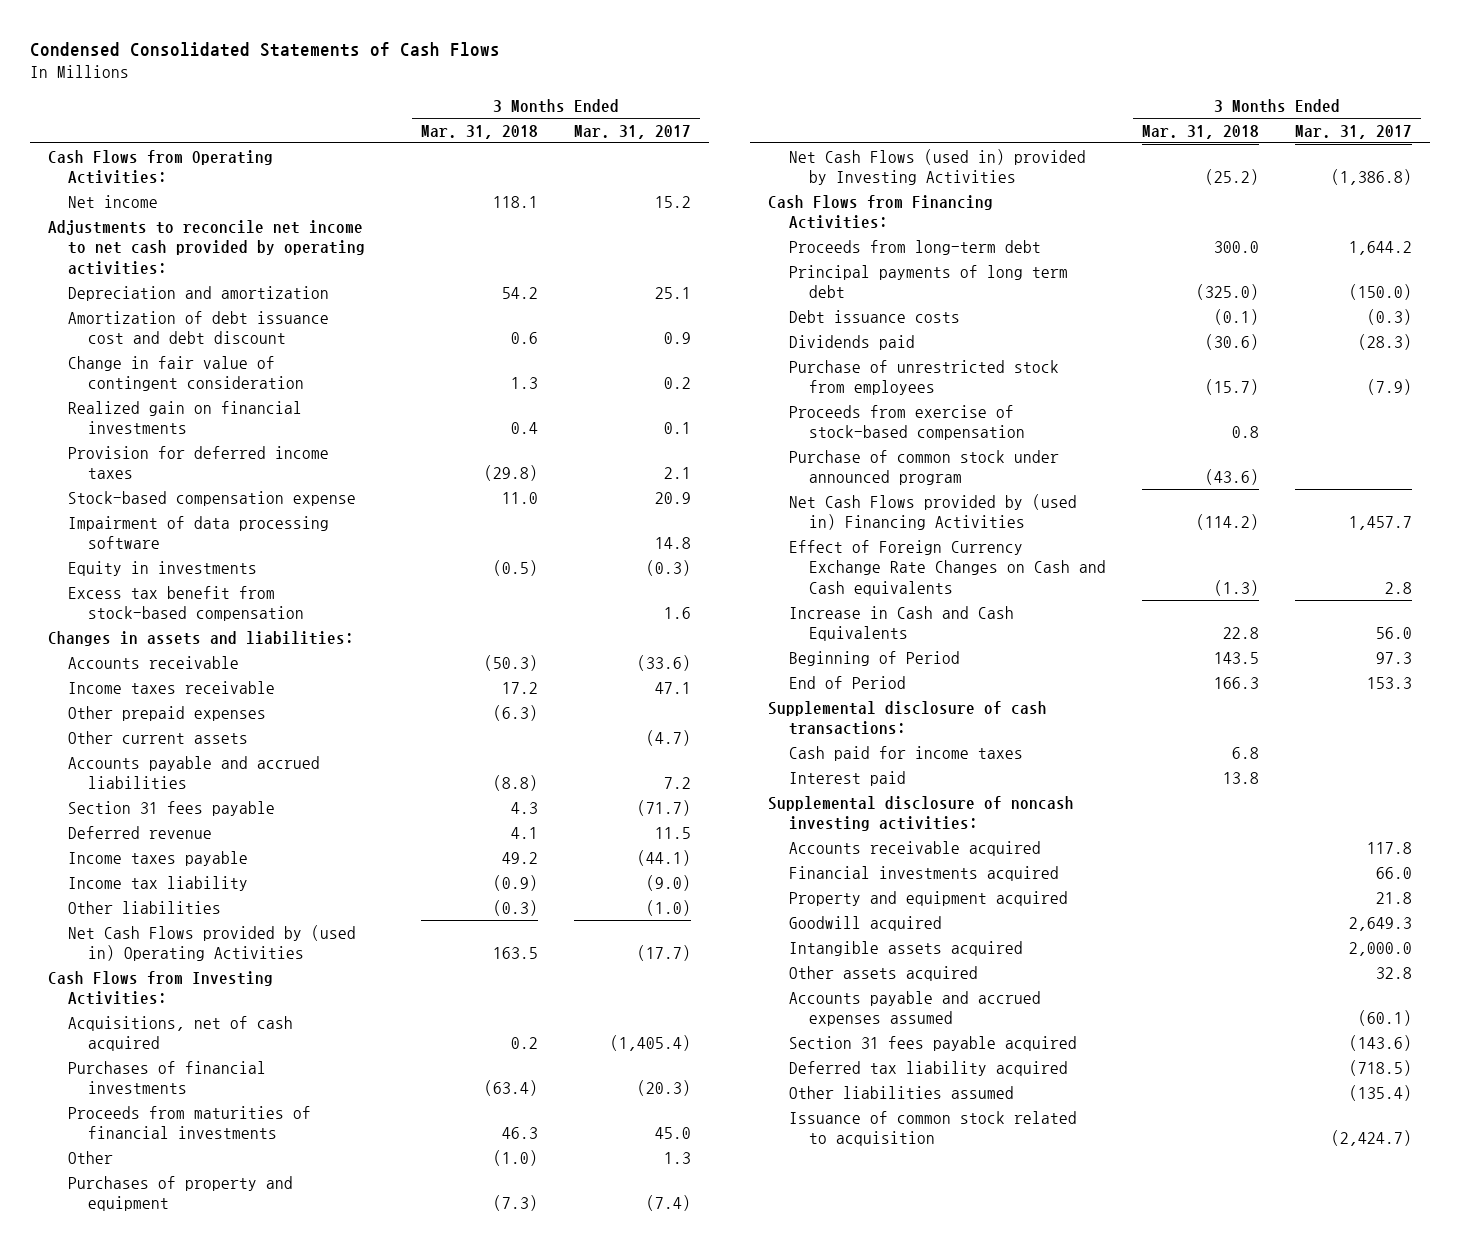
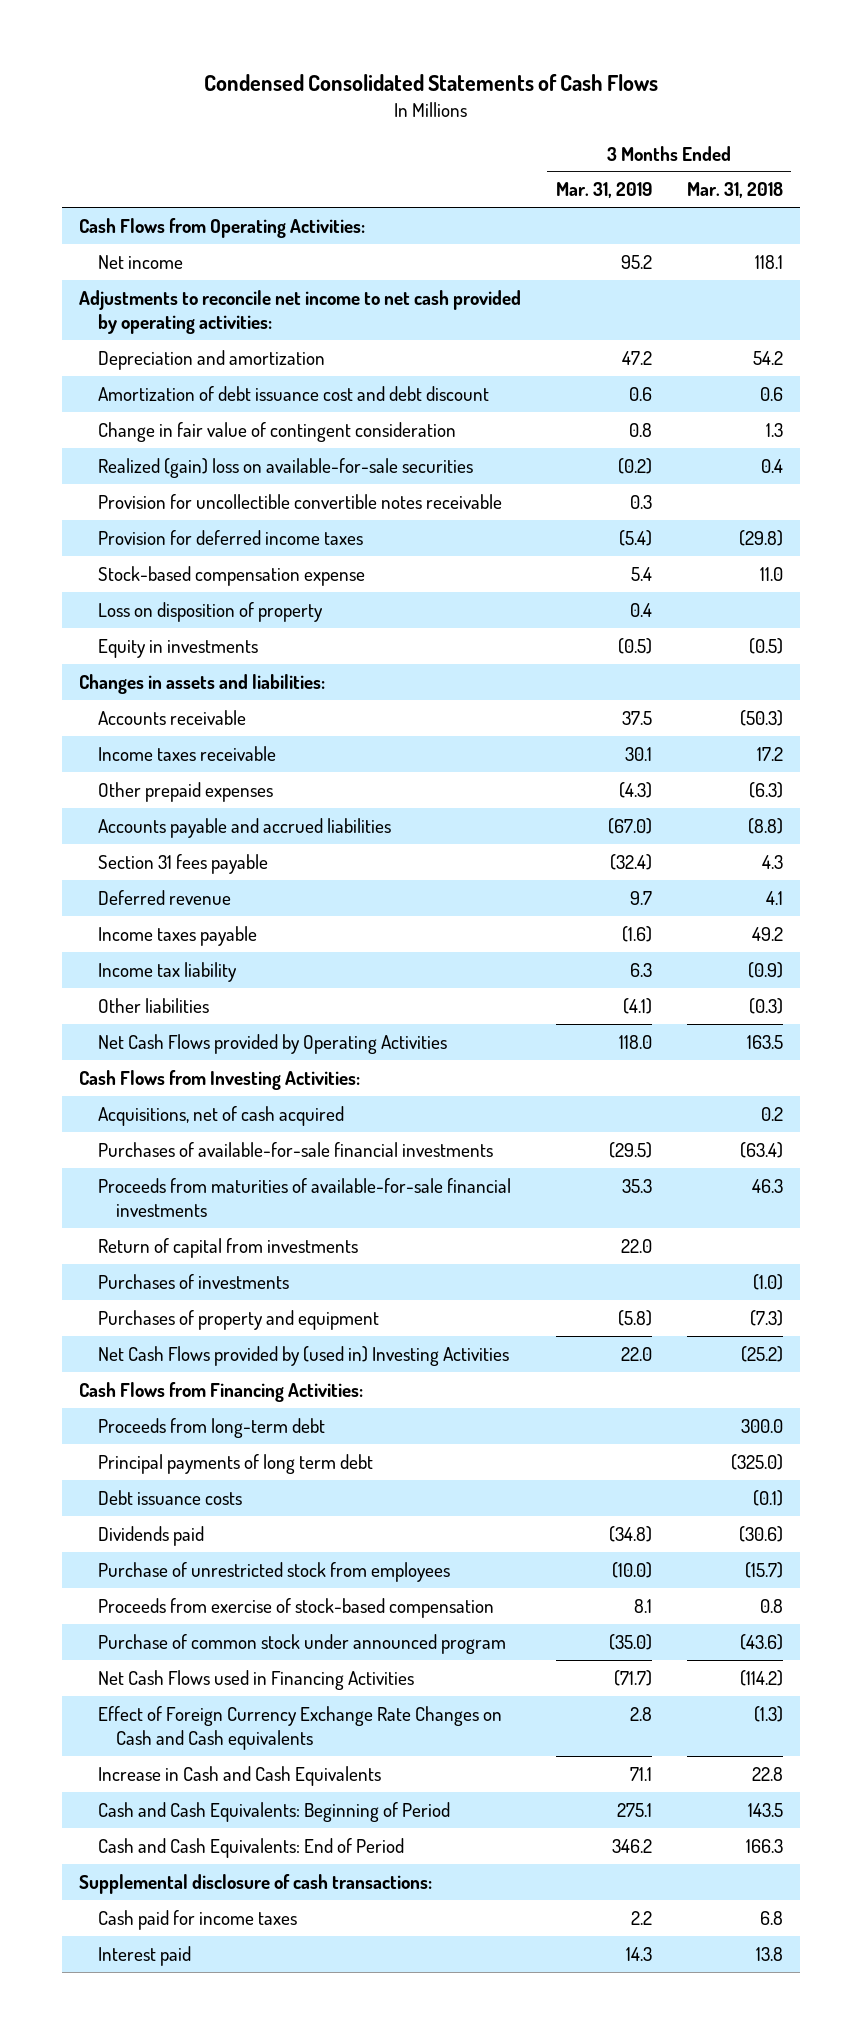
[574,124,692,139] Mar. 31, 2017 -> none
none -> [555,182,652,199] Mar. 31, 2019
[68,400,303,435] Realized gain on financial investments -> none
none -> [97,457,473,478] Realized (gain) loss on available-for-sale securities
none -> [97,493,502,509] Provision for uncollectible convertible notes receivable
[68,515,330,550] Impairment of data processing software -> none
none -> [97,601,323,622] Loss on disposition of property
[68,585,305,622] Excess tax benefit from stock-based compensation -> none
[68,730,249,744] Other current assets -> none
[68,924,357,962] Net Cash Flows provided by (used in) Operating Activities -> [97,1033,447,1054] Net Cash Flows provided by Operating Activities
[68,1150,114,1164] Other -> none
[68,1060,267,1095] Purchases of financial investments -> [97,1141,493,1157] Purchases of available-for-sale financial investments
[68,1105,312,1140] Proceeds from maturities of financial investments -> [97,1177,511,1218] Proceeds from maturities of available-for-sale financial investments
none -> [97,1237,358,1258] Return of capital from investments
none -> [97,1273,289,1289] Purchases of investments
[788,148,1086,186] Net Cash Flows (used in) provided by Investing Activities -> [97,1345,509,1366] Net Cash Flows provided by (used in) Investing Activities
[788,493,1077,531] Net Cash Flows provided by (used in) Financing Activities -> [97,1669,414,1690] Net Cash Flows used in Financing Activities
[788,650,960,666] Beginning of Period -> [97,1801,450,1822] Cash and Cash Equivalents: Beginning of Period
[788,675,906,689] End of Period -> [97,1837,404,1858] Cash and Cash Equivalents: End of Period
[768,795,1075,832] Supplemental disclosure of noncash investing activities: -> none
[788,840,1041,856] Accounts receivable acquired -> none
[788,865,1059,881] Financial investments acquired -> none
[788,890,1068,906] Property and equipment acquired -> none
[788,915,942,931] Goodwill acquired -> none
[788,940,1023,956] Intangible assets acquired -> none
[788,965,978,981] Other assets acquired -> none
[788,990,1041,1027] Accounts payable and accrued expenses assumed -> none
[788,1035,1077,1051] Section 31 fees payable acquired -> none
[788,1060,1068,1076] Deferred tax liability acquired -> none
[788,1085,1014,1099] Other liabilities assumed -> none
[788,1110,1077,1147] Issuance of common stock related to acquisition -> none

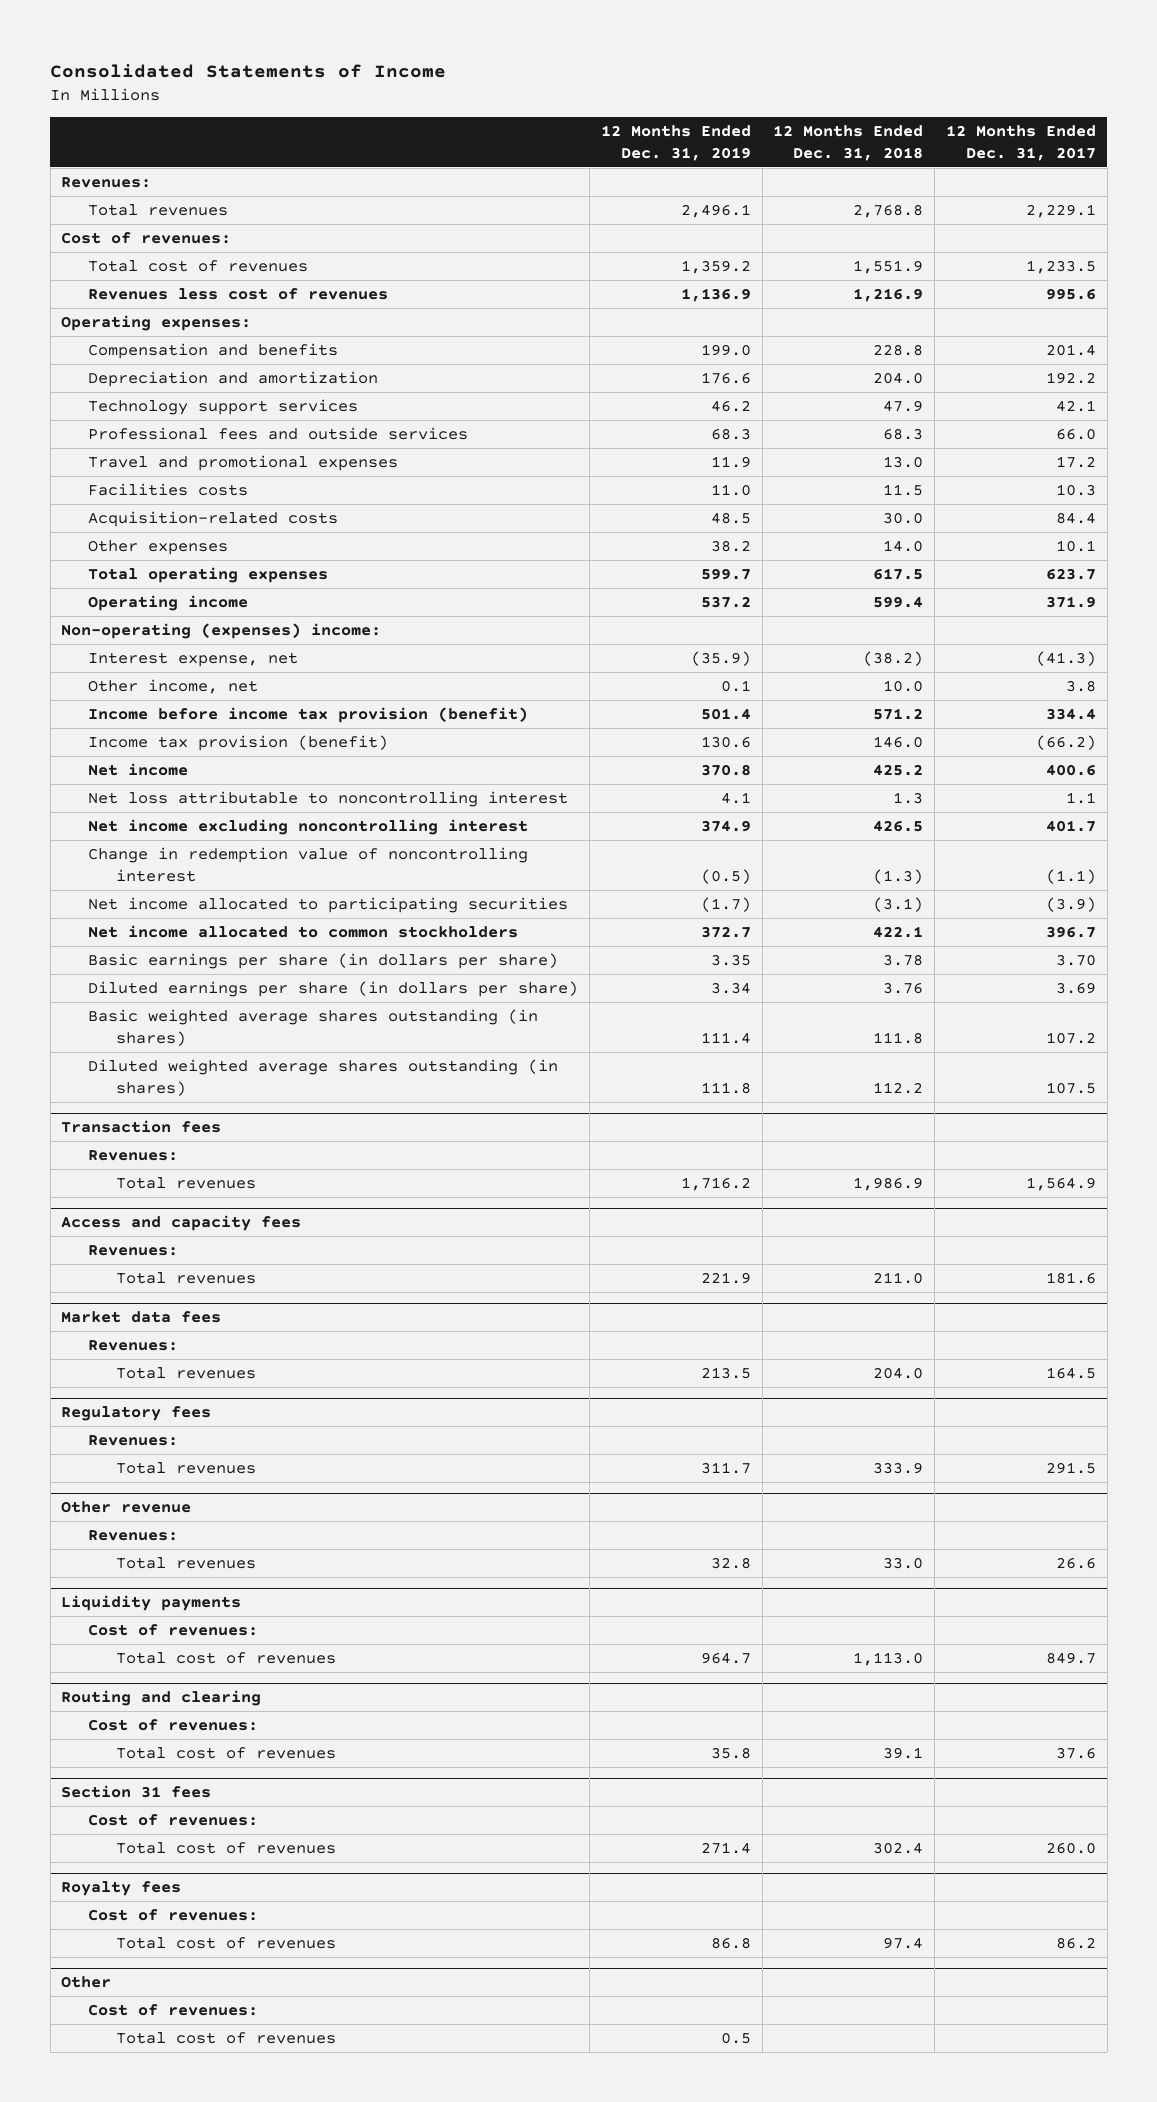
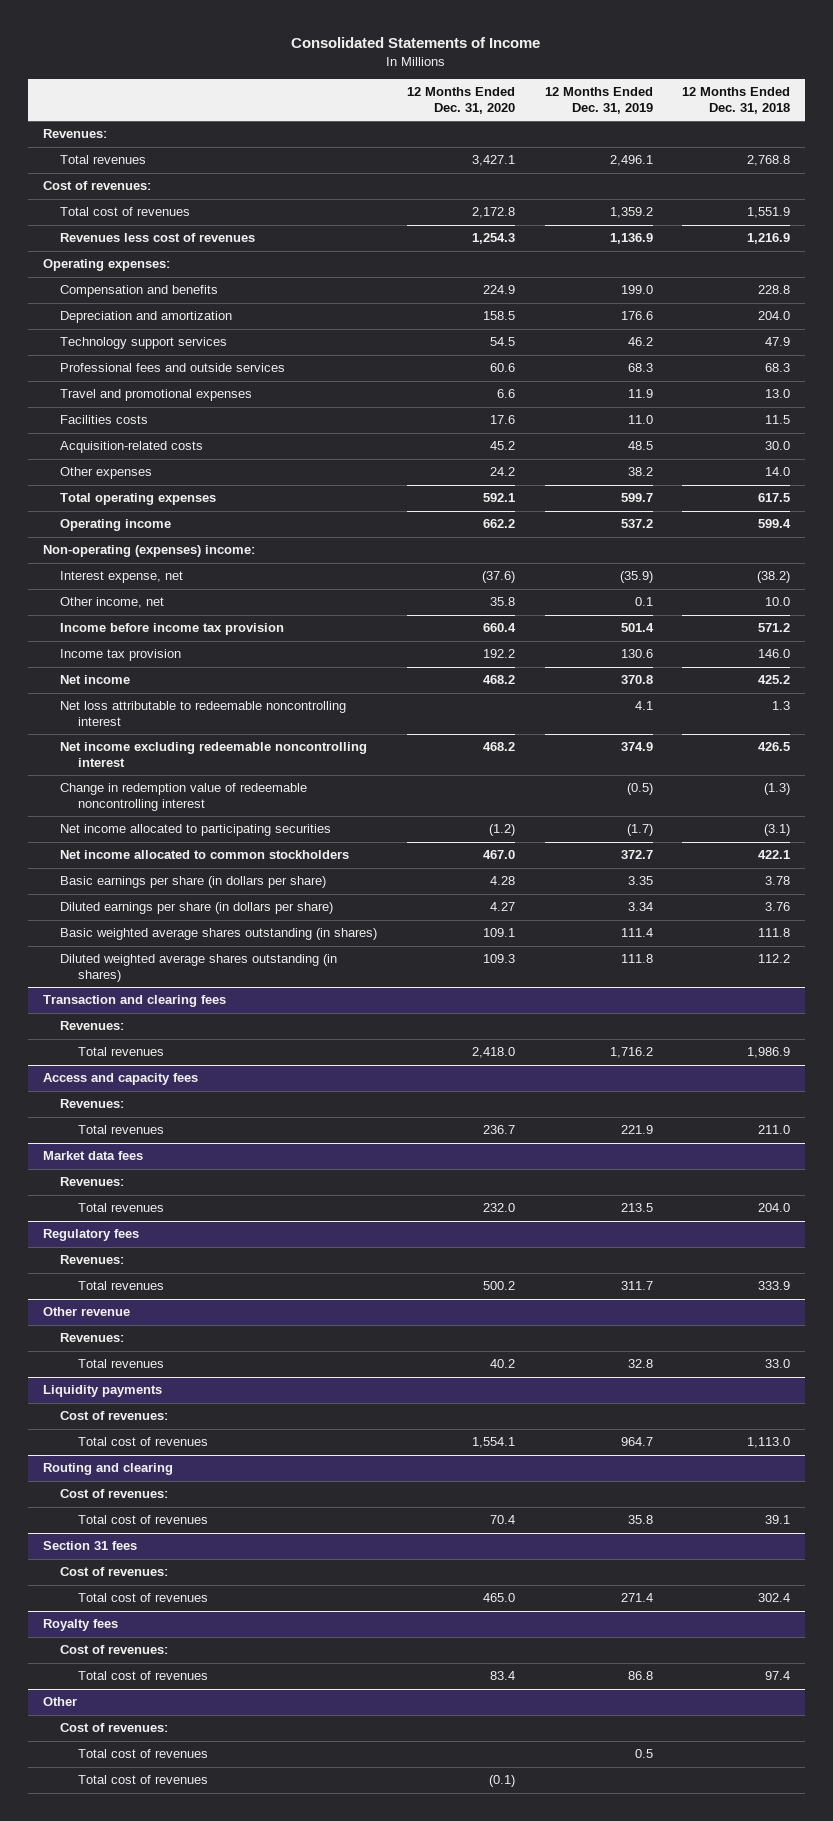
[945,124,1096,161] 12 Months Ended Dec. 31, 2017 -> none
none -> [406,87,515,114] 12 Months Ended Dec. 31, 2020
[88,707,529,724] Income before income tax provision (benefit) -> [60,623,285,636] Income before income tax provision
[88,735,389,752] Income tax provision (benefit) -> [60,649,182,662] Income tax provision
[88,791,569,808] Net loss attributable to noncontrolling interest -> [60,701,347,727] Net loss attributable to redeemable noncontrolling interest
[88,819,529,836] Net income excluding noncontrolling interest -> [60,742,368,768] Net income excluding redeemable noncontrolling interest
[88,847,529,883] Change in redemption value of noncontrolling interest -> [60,783,308,812] Change in redemption value of redeemable noncontrolling interest
[61,1120,222,1134] Transaction fees -> [42,995,226,1008] Transaction and clearing fees
none -> [77,1775,208,1785] Total cost of revenues

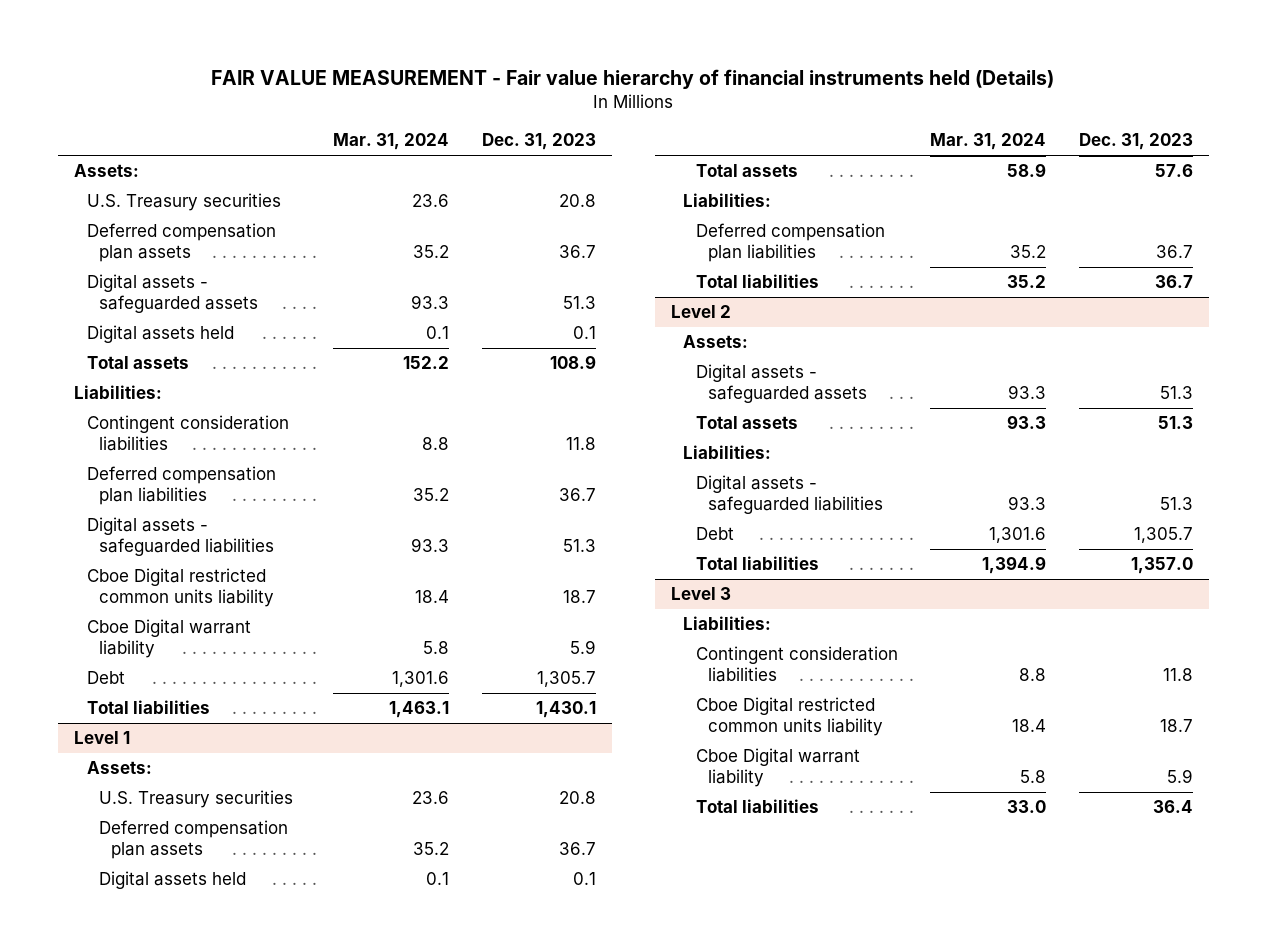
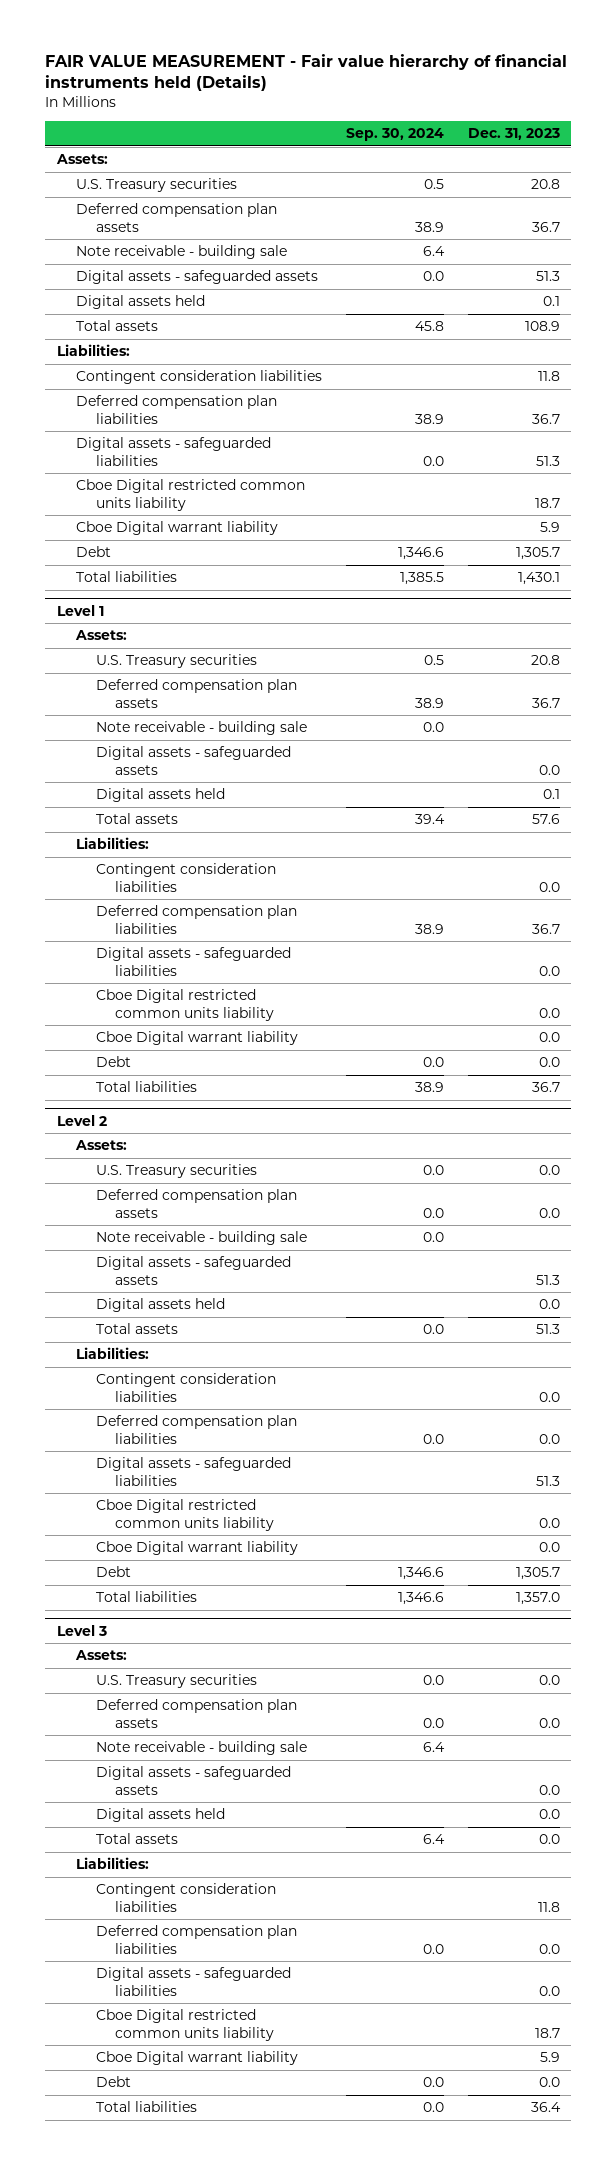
[333,133,450,151] Mar. 31, 2024 -> none
none -> [345,128,444,142] Sep. 30, 2024
none -> [76,245,288,260] Note receivable - building sale
none -> [95,721,307,736] Note receivable - building sale
none -> [95,746,291,775] Digital assets - safeguarded assets
none -> [95,863,276,892] Contingent consideration liabilities
none -> [95,947,291,976] Digital assets - safeguarded liabilities
none -> [95,989,275,1021] Cboe Digital restricted common units liability
none -> [95,1031,298,1046] Cboe Digital warrant liability
none -> [95,1056,131,1068] Debt
none -> [95,1164,257,1179] U.S. Treasury securities
none -> [95,1189,297,1218] Deferred compensation plan assets
none -> [95,1231,307,1246] Note receivable - building sale
none -> [95,1298,225,1313] Digital assets held
none -> [95,1373,276,1402] Contingent consideration liabilities
none -> [95,1415,297,1444] Deferred compensation plan liabilities
none -> [95,1499,275,1531] Cboe Digital restricted common units liability
none -> [95,1541,298,1556] Cboe Digital warrant liability
none -> [75,1650,128,1661] Assets:
none -> [95,1674,257,1689] U.S. Treasury securities
none -> [95,1699,297,1728] Deferred compensation plan assets
none -> [95,1741,307,1756] Note receivable - building sale
none -> [95,1766,291,1795] Digital assets - safeguarded assets
none -> [95,1808,225,1823] Digital assets held
none -> [95,1833,178,1845] Total assets
none -> [95,1925,297,1954] Deferred compensation plan liabilities
none -> [95,1967,291,1996] Digital assets - safeguarded liabilities
none -> [95,2076,131,2088] Debt

